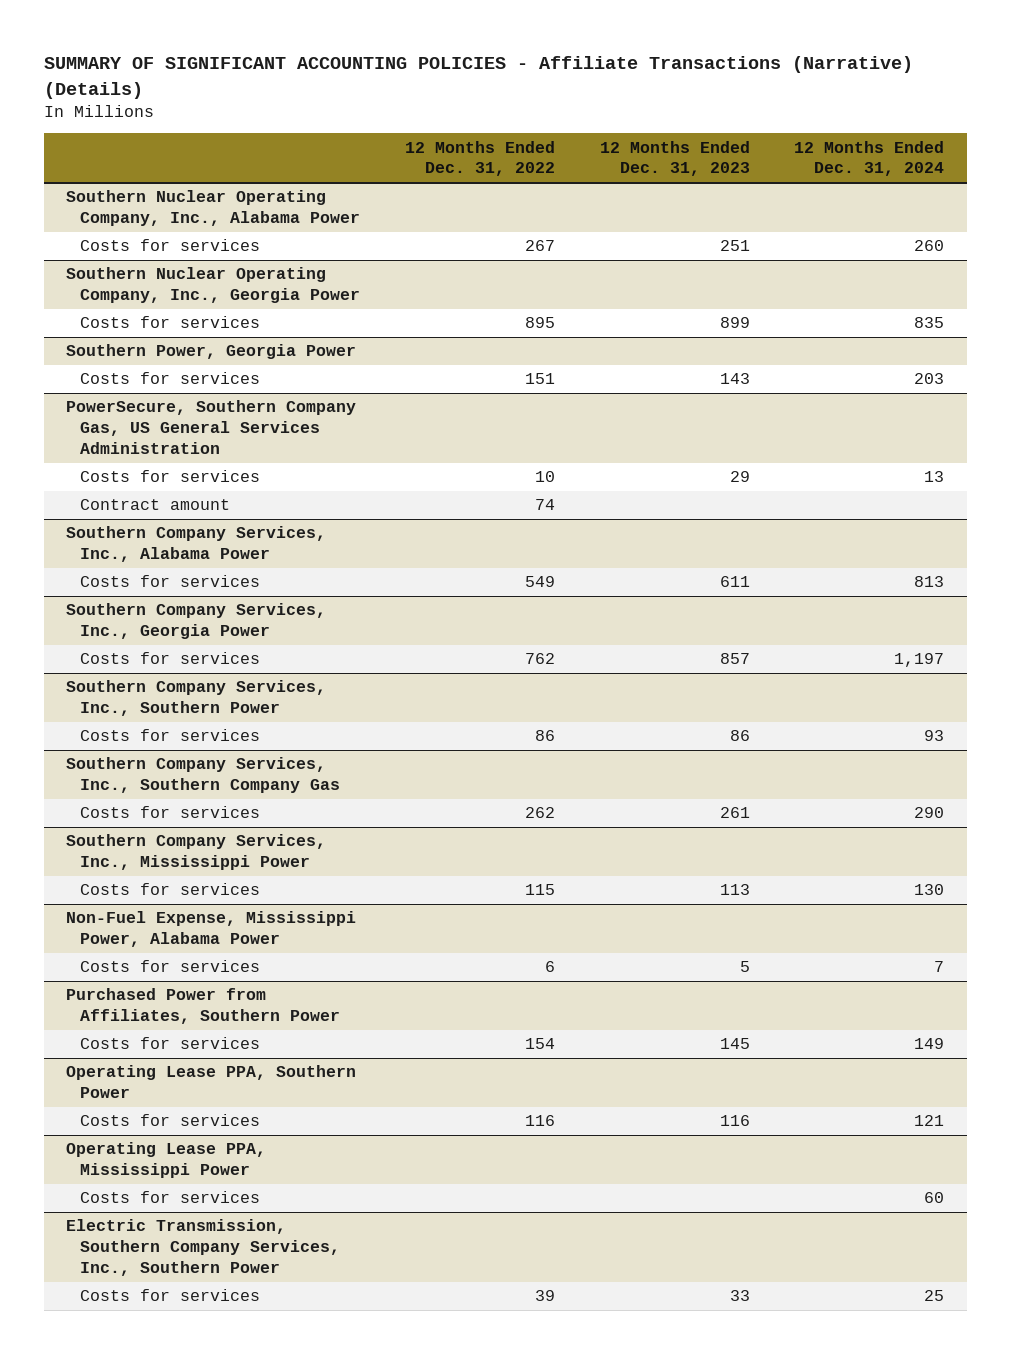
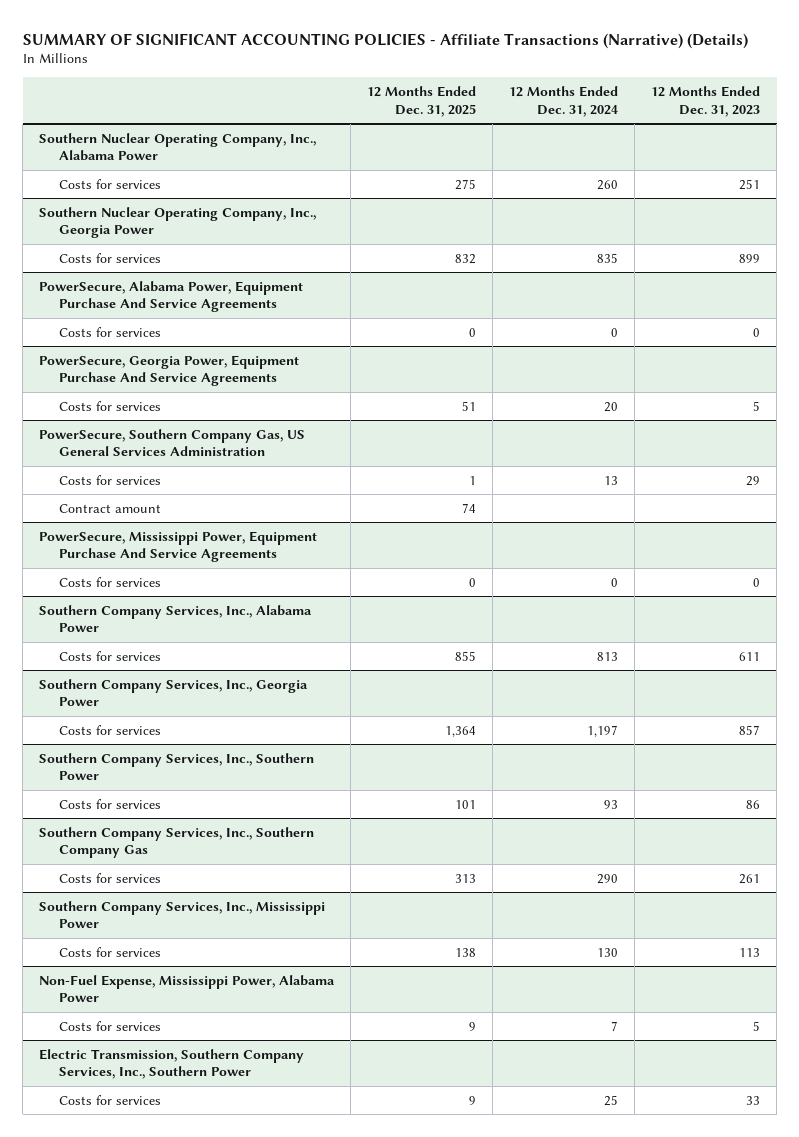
[404,140,555,177] 12 Months Ended Dec. 31, 2022 -> none
none -> [367,86,477,117] 12 Months Ended Dec. 31, 2025
[66,344,357,360] Southern Power, Georgia Power -> none
none -> [39,280,304,313] PowerSecure, Alabama Power, Equipment Purchase And Service Agreements
[719,373,750,385] 143 -> [753,327,761,337] 0
[914,373,945,385] 203 -> [611,327,619,337] 0
none -> [39,354,300,387] PowerSecure, Georgia Power, Equipment Purchase And Service Agreements
none -> [59,400,162,411] Costs for services
none -> [39,530,318,563] PowerSecure, Mississippi Power, Equipment Purchase And Service Agreements
none -> [59,576,162,587] Costs for services
[66,988,341,1025] Purchased Power from Affiliates, Southern Power -> none
[80,1037,261,1050] Costs for services -> none
[66,1065,357,1099] Operating Lease PPA, Southern Power -> none
[80,1114,261,1127] Costs for services -> none
[66,1142,267,1179] Operating Lease PPA, Mississippi Power -> none
[80,1191,261,1204] Costs for services -> none

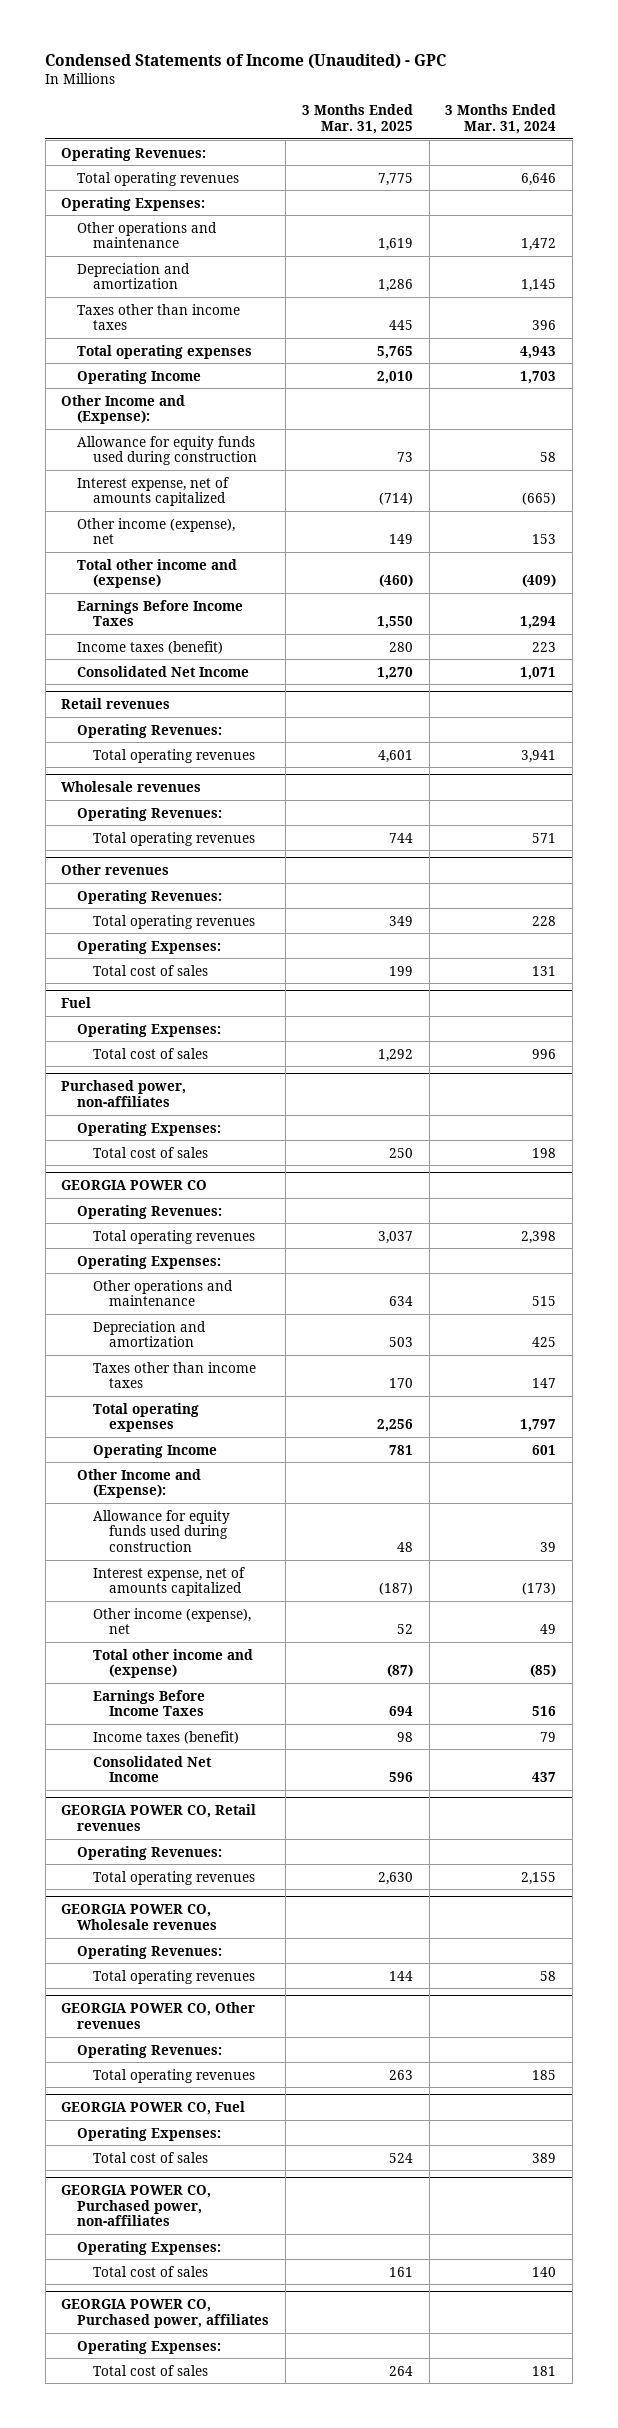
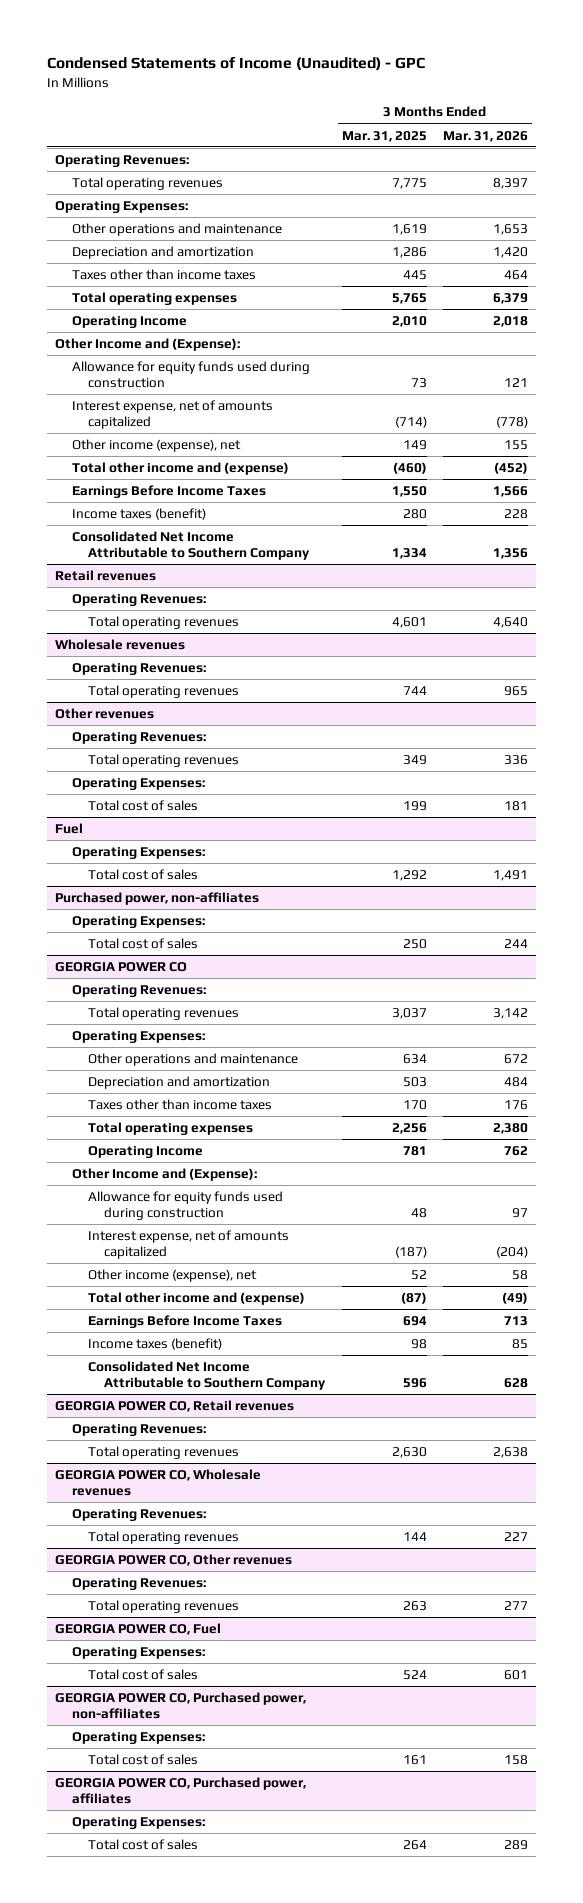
[445,104,557,134] 3 Months Ended Mar. 31, 2024 -> none
none -> [442,130,528,142] Mar. 31, 2026
[77,665,250,677] Consolidated Net Income -> none
none -> [71,530,311,561] Consolidated Net Income Attributable to Southern Company
[93,1755,213,1783] Consolidated Net Income -> [88,1360,327,1391] Consolidated Net Income Attributable to Southern Company

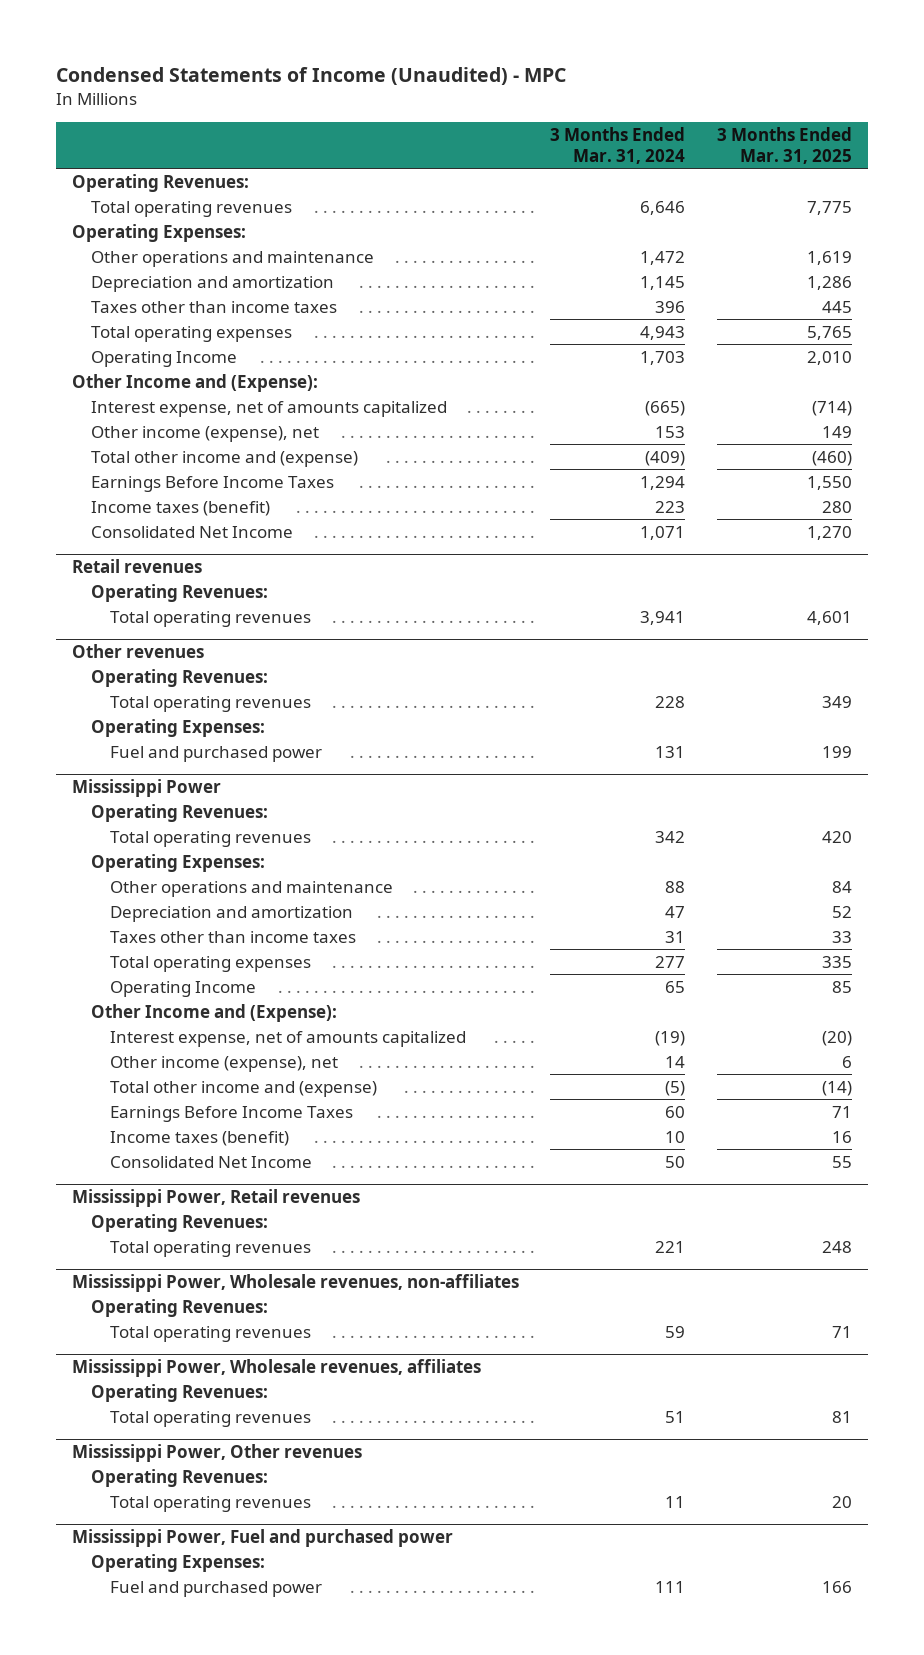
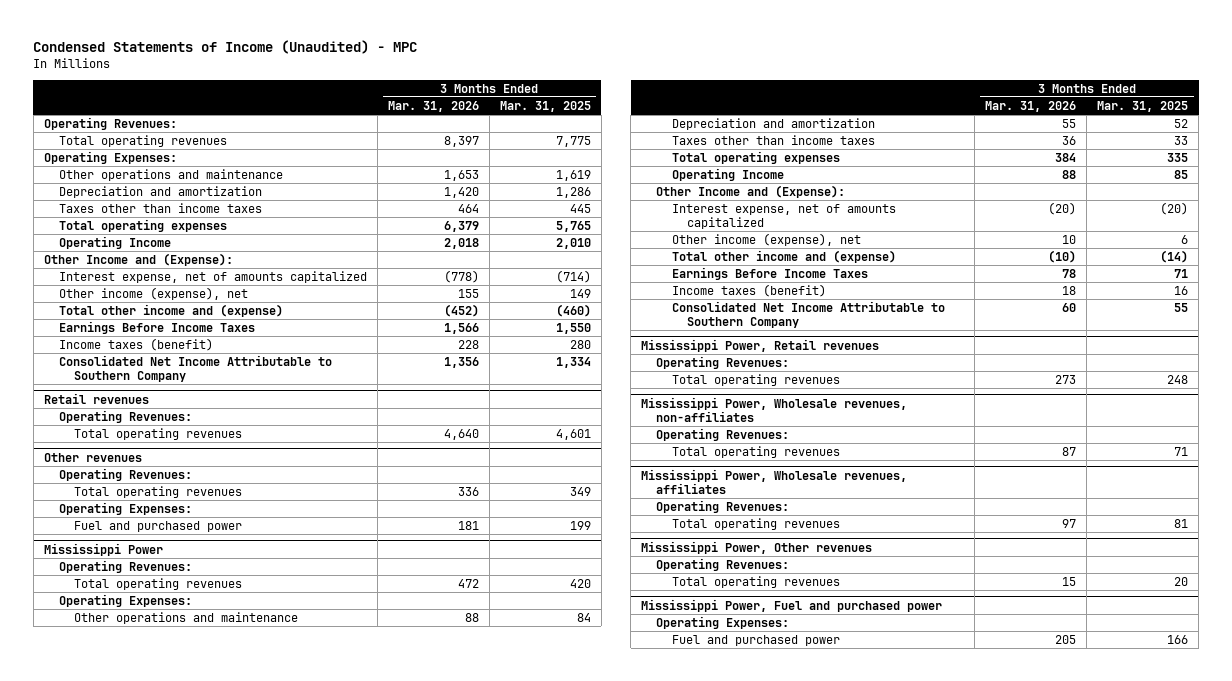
[550,126,686,164] 3 Months Ended Mar. 31, 2024 -> none
none -> [387,101,479,113] Mar. 31, 2026
[90,525,293,538] Consolidated Net Income -> none
none -> [58,355,332,382] Consolidated Net Income Attributable to Southern Company
[109,1155,312,1168] Consolidated Net Income -> none
none -> [671,301,945,328] Consolidated Net Income Attributable to Southern Company

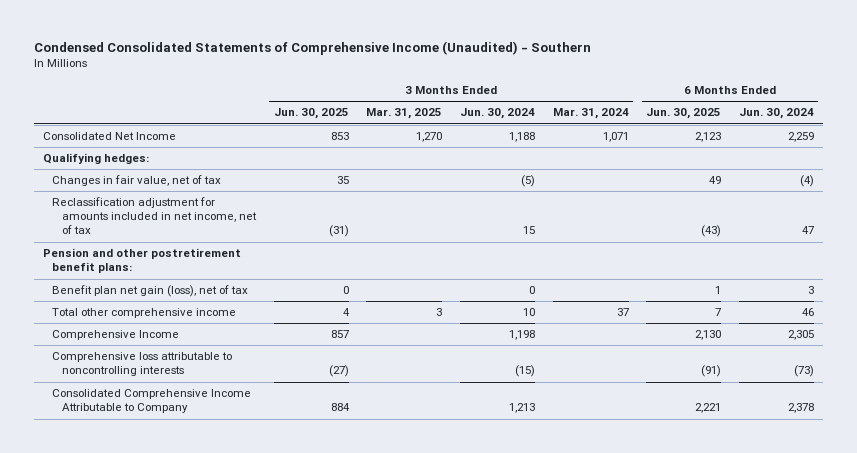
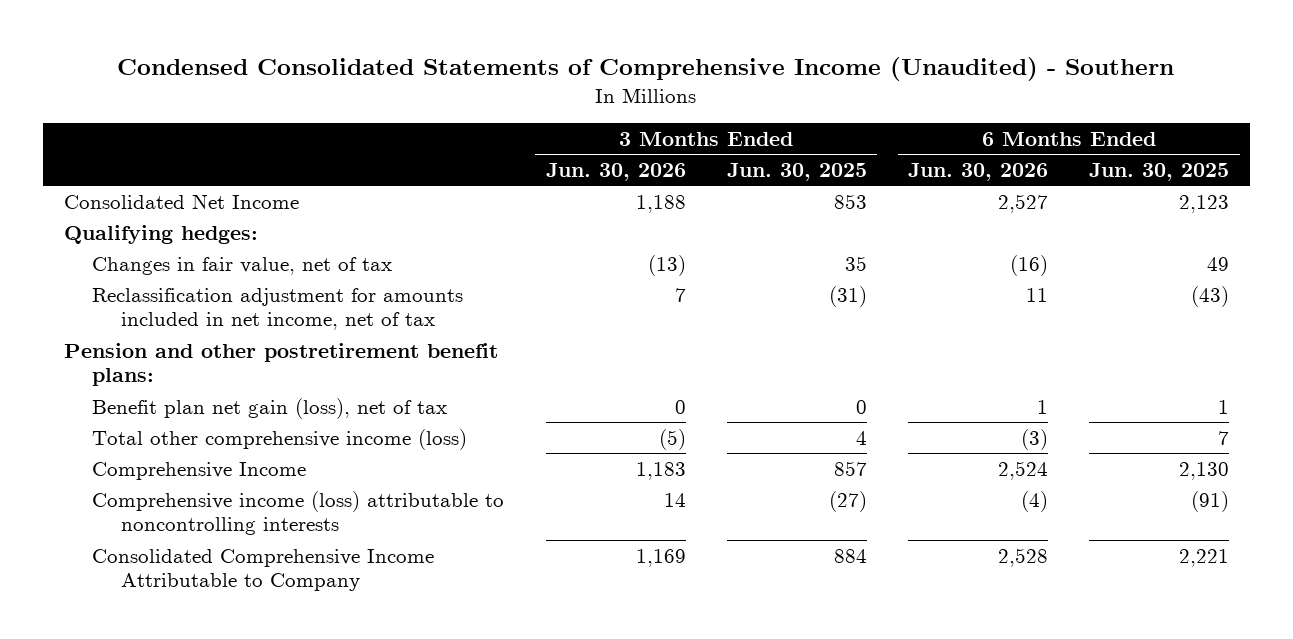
[366,108,443,120] Mar. 31, 2025 -> none
[459,108,535,120] Jun. 30, 2024 -> none
[552,108,629,120] Mar. 31, 2024 -> none
[738,108,814,120] Jun. 30, 2024 -> none
none -> [545,162,686,181] Jun. 30, 2026
none -> [908,162,1049,181] Jun. 30, 2026
[52,308,237,319] Total other comprehensive income -> [92,428,468,450] Total other comprehensive income (loss)
[52,352,233,377] Comprehensive loss attributable to noncontrolling interests -> [92,490,505,536] Comprehensive income (loss) attributable to noncontrolling interests

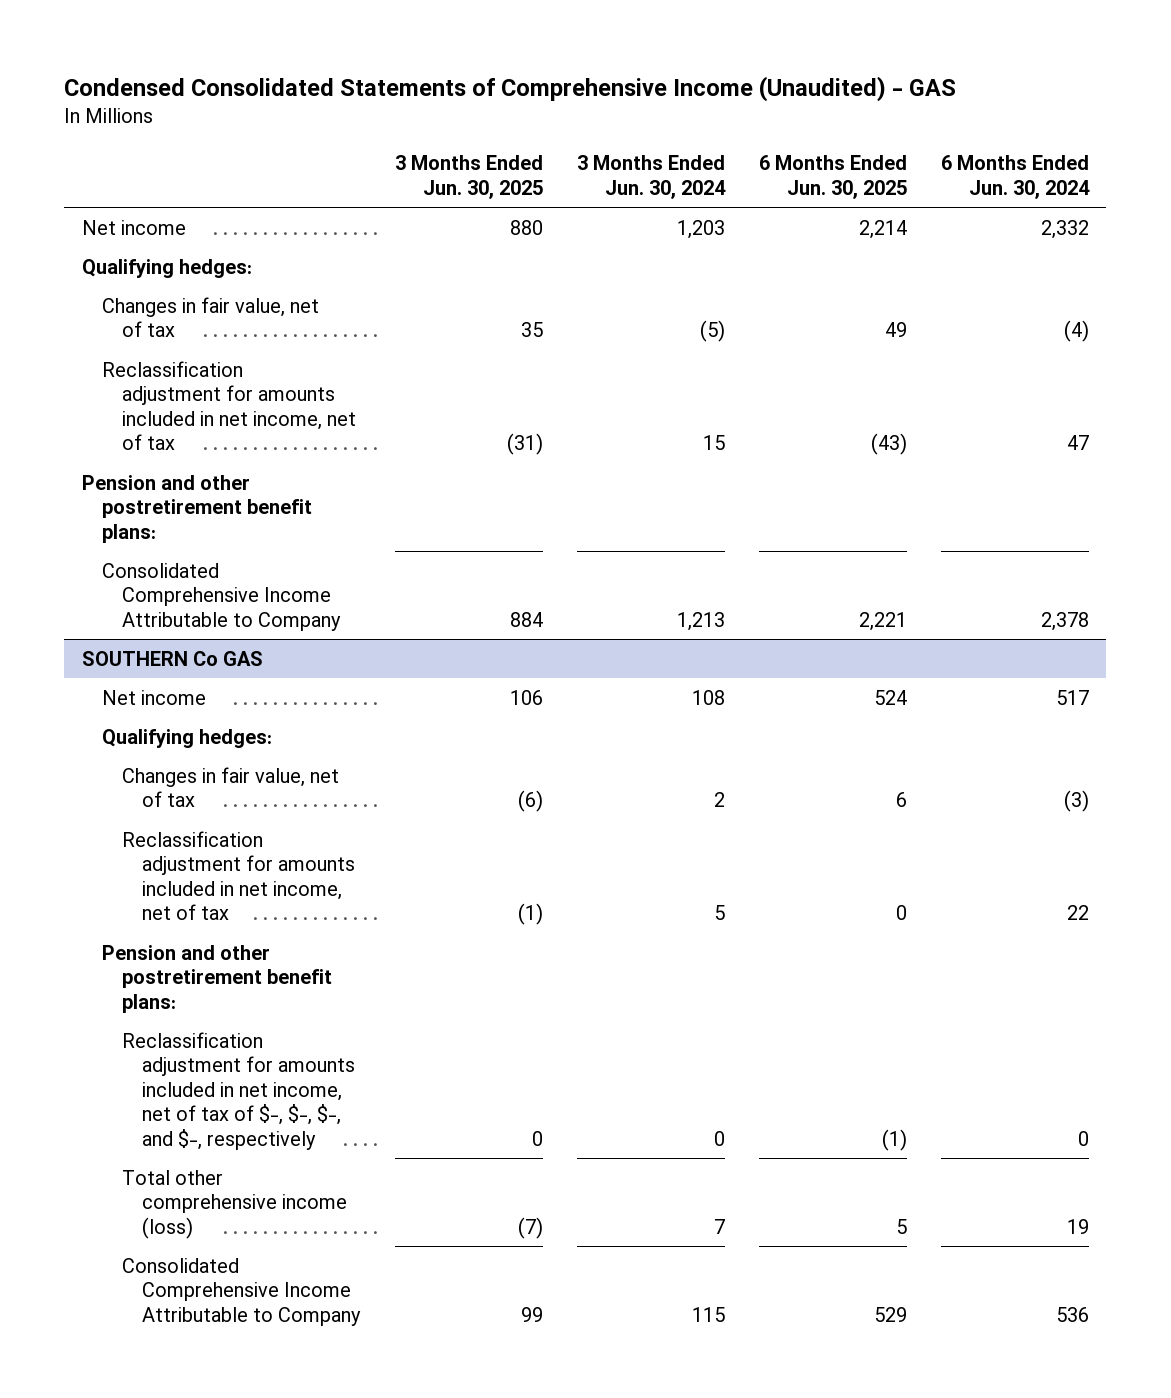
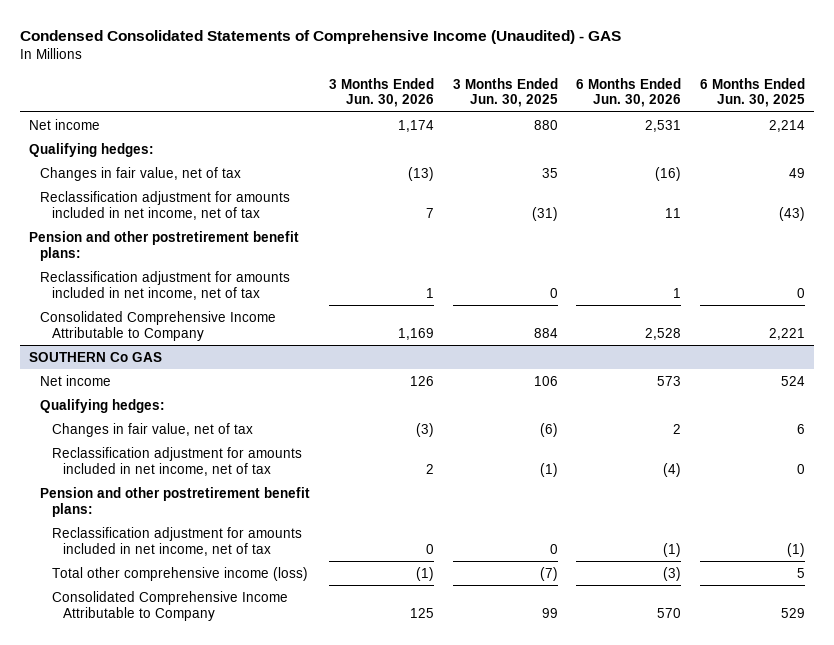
[576,155,726,199] 3 Months Ended Jun. 30, 2024 -> none
[941,155,1091,199] 6 Months Ended Jun. 30, 2024 -> none
none -> [329,77,435,108] 3 Months Ended Jun. 30, 2026
none -> [576,77,682,108] 6 Months Ended Jun. 30, 2026
none -> [40,270,291,300] Reclassification adjustment for amounts included in net income, net of tax
[122,1031,356,1151] Reclassification adjustment for amounts included in net income, net of tax of $-, $-, $-, and $-, respectively -> [51,526,302,556] Reclassification adjustment for amounts included in net income, net of tax

